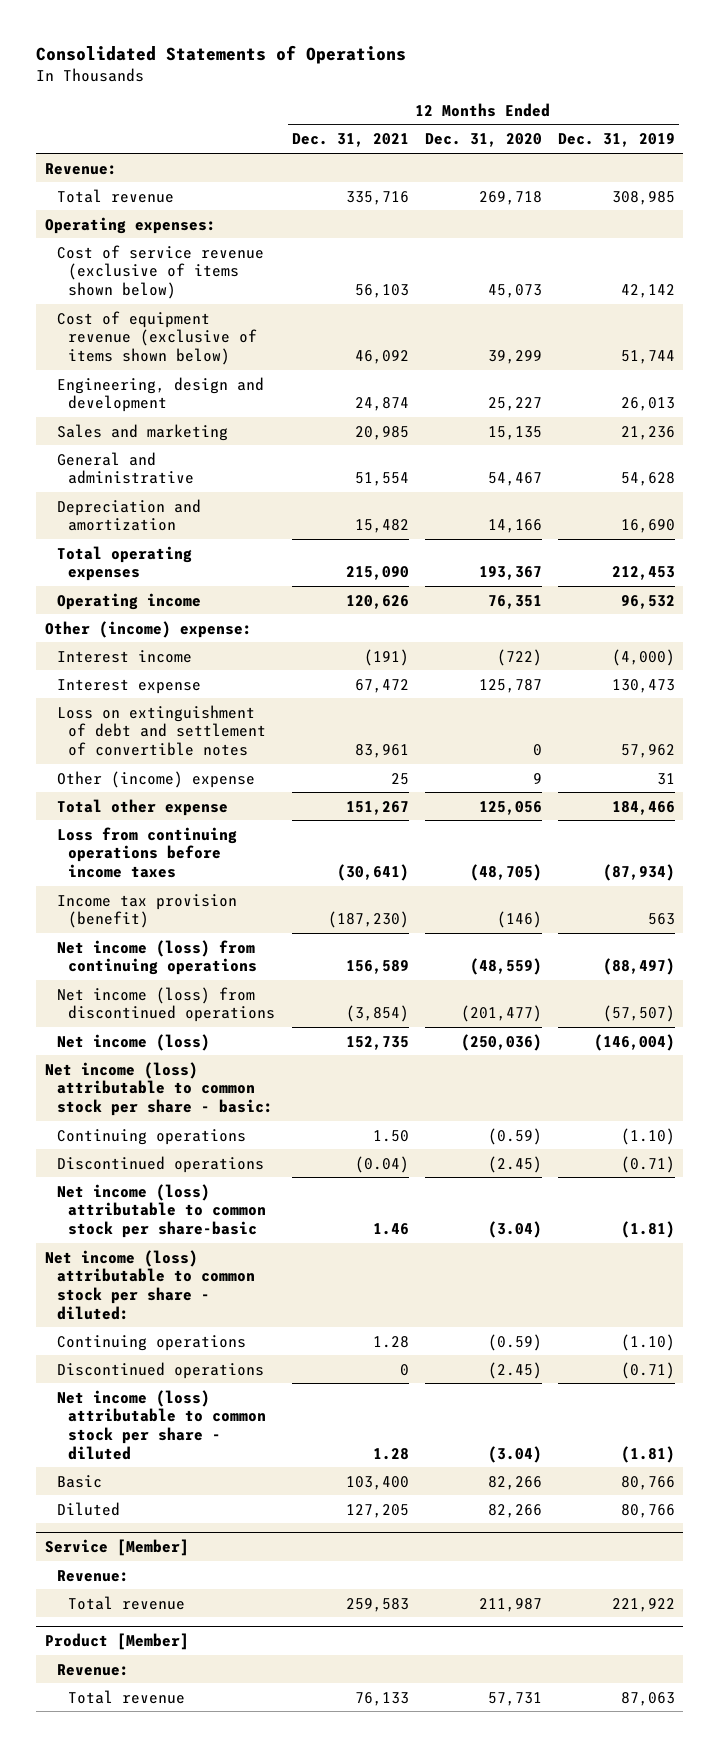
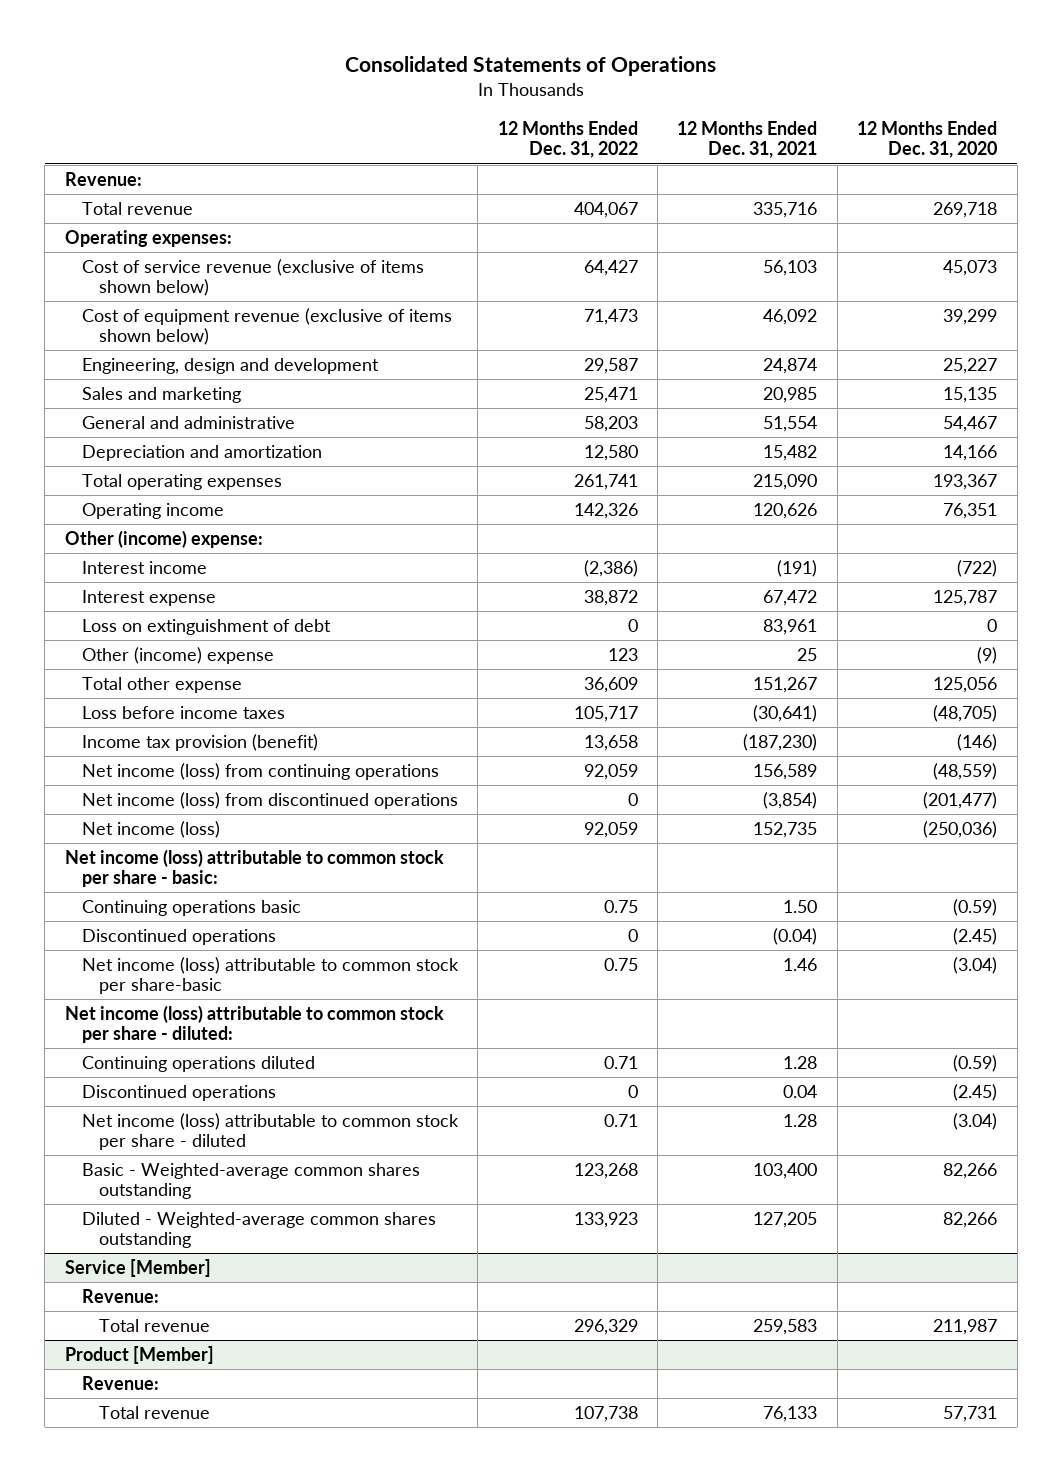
[558,133,676,148] Dec. 31, 2019 -> none
none -> [497,121,638,159] 12 Months Ended Dec. 31, 2022
[56,704,267,756] Loss on extinguishment of debt and settlement of convertible notes -> [81,618,331,635] Loss on extinguishment of debt
[532,772,542,784] 9 -> [977,646,998,664] (9)
[56,826,237,878] Loss from continuing operations before income taxes -> [81,705,285,719] Loss before income taxes
[56,1128,246,1145] Continuing operations -> [81,899,301,916] Continuing operations basic
[56,1334,246,1351] Continuing operations -> [81,1055,315,1072] Continuing operations diluted
[399,1363,409,1376] 0 -> [783,1084,818,1098] 0.04
[56,1474,102,1488] Basic -> [81,1162,420,1200] Basic - Weighted-average common shares outstanding
[56,1501,120,1516] Diluted -> [81,1211,436,1249] Diluted - Weighted-average common shares outstanding

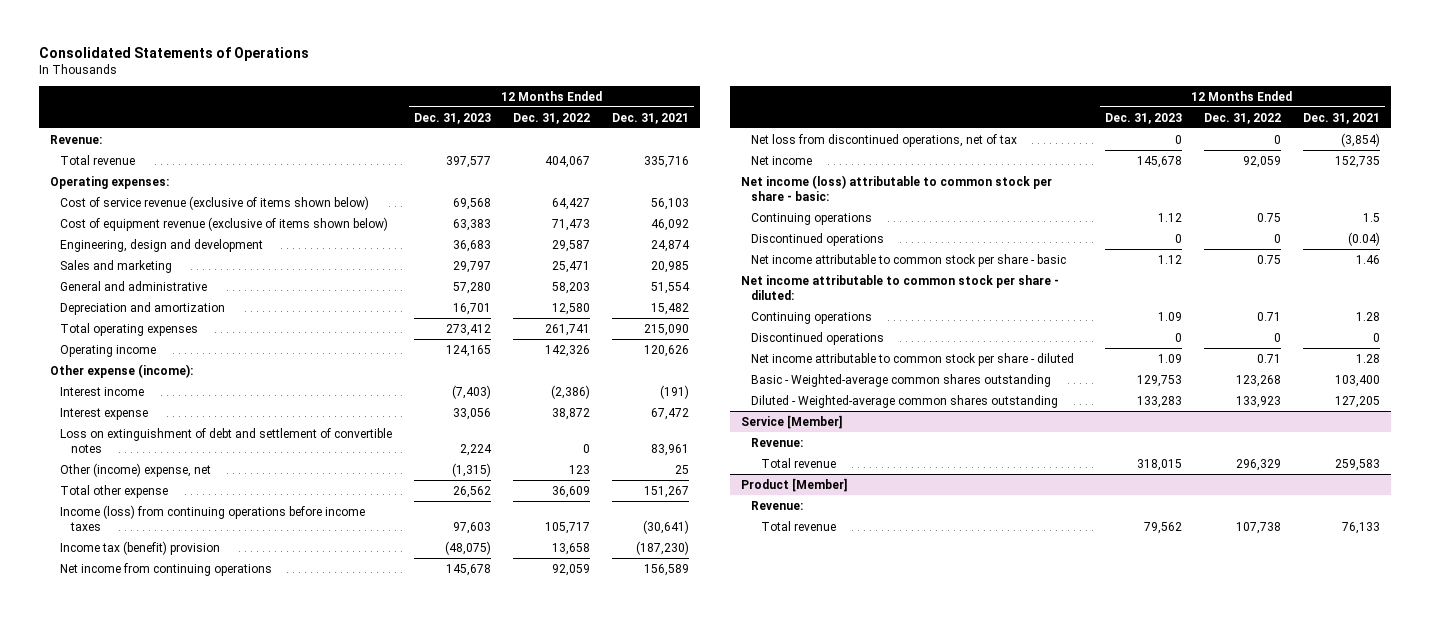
[857,121,998,159] 12 Months Ended Dec. 31, 2020 -> none
none -> [414,112,492,124] Dec. 31, 2023
[64,529,263,548] Other (income) expense: -> [50,363,194,378] Other expense (income):
[81,618,331,635] Loss on extinguishment of debt -> [60,427,393,453] Loss on extinguishment of debt and settlement of convertible notes
[81,646,274,664] Other (income) expense -> [60,462,212,477] Other (income) expense, net
[81,705,285,719] Loss before income taxes -> [60,504,366,531] Income (loss) from continuing operations before income taxes
[81,733,318,751] Income tax provision (benefit) -> [60,540,221,555] Income tax (benefit) provision
[81,762,439,780] Net income (loss) from continuing operations -> [60,562,273,576] Net income from continuing operations
[81,791,458,809] Net income (loss) from discontinued operations -> [751,133,1018,147] Net loss from discontinued operations, net of tax
[81,820,220,838] Net income (loss) -> [751,155,813,165] Net income
[81,899,301,916] Continuing operations basic -> [751,212,873,225] Continuing operations
[783,899,818,913] 1.50 -> [1362,212,1380,222] 1.5
[81,956,459,995] Net income (loss) attributable to common stock per share-basic -> [751,253,1067,267] Net income attributable to common stock per share - basic
[64,1004,444,1044] Net income (loss) attributable to common stock per share - diluted: -> [740,274,1059,300] Net income attributable to common stock per share - diluted:
[81,1055,315,1072] Continuing operations diluted -> [751,311,873,324] Continuing operations
[783,1084,818,1098] 0.04 -> [1372,332,1380,342] 0
[81,1112,459,1151] Net income (loss) attributable to common stock per share - diluted -> [751,352,1075,366] Net income attributable to common stock per share - diluted

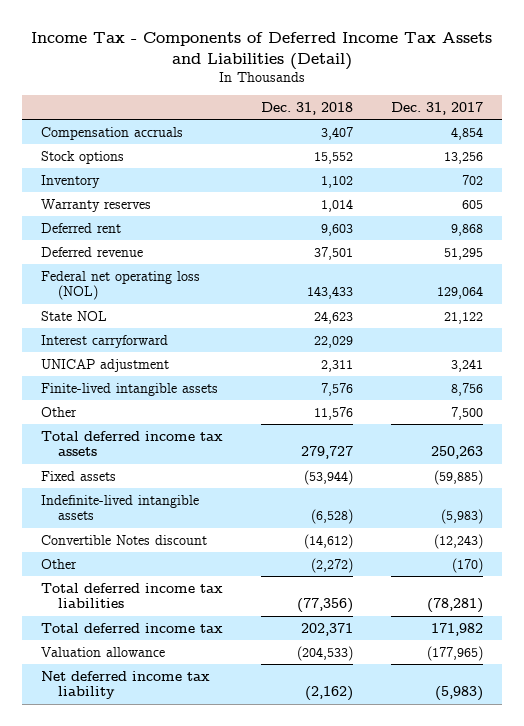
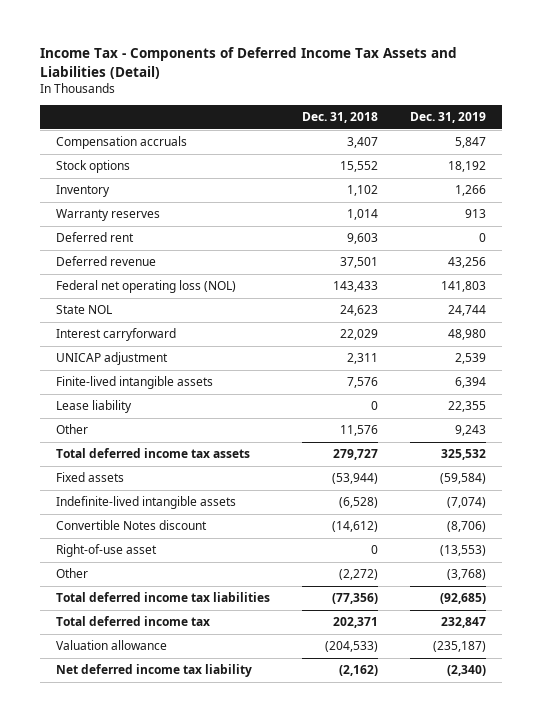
[390,101,483,115] Dec. 31, 2017 -> none
none -> [409,111,486,123] Dec. 31, 2019
none -> [55,400,132,414] Lease liability
none -> [55,544,157,558] Right-of-use asset

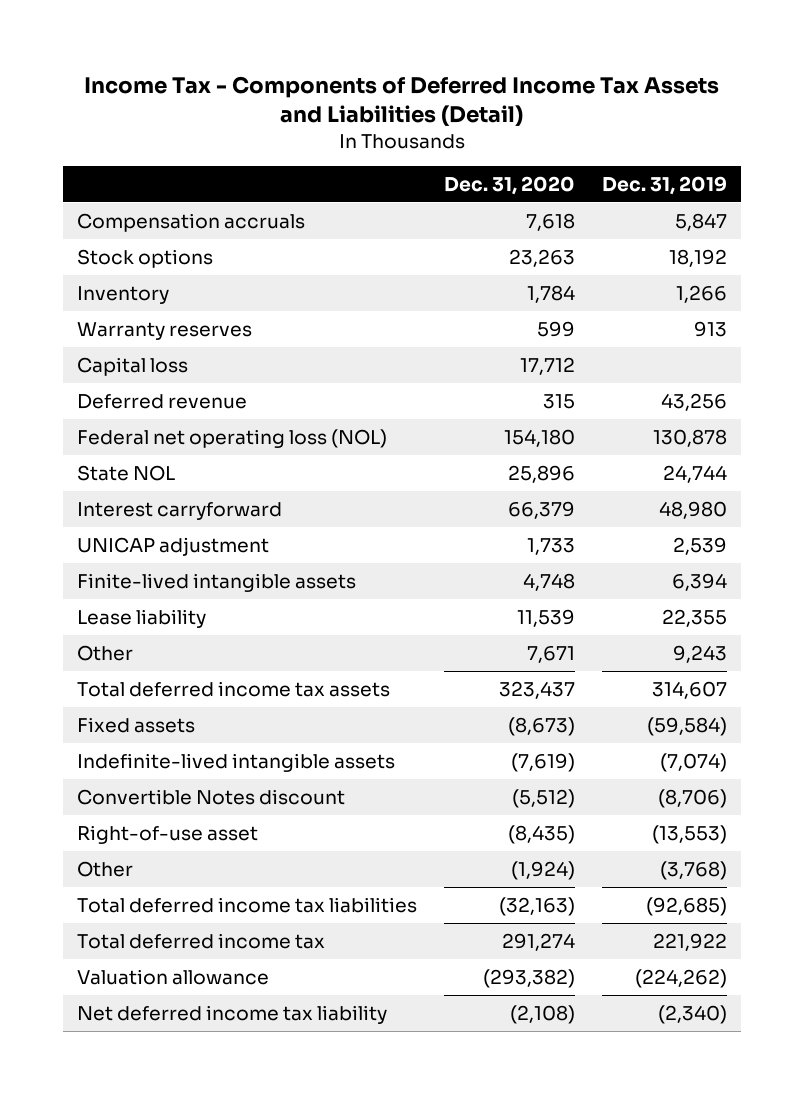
[301,111,378,123] Dec. 31, 2018 -> none
none -> [444,176,576,196] Dec. 31, 2020
[55,232,134,243] Deferred rent -> none
none -> [76,356,188,376] Capital loss
[440,281,486,293] 141,803 -> [653,428,728,447] 130,878
[440,449,486,461] 325,532 -> [652,680,728,699] 314,607
[440,617,486,629] 232,847 -> [653,932,728,951] 221,922
[432,641,486,653] (235,187) -> [635,968,728,988] (224,262)

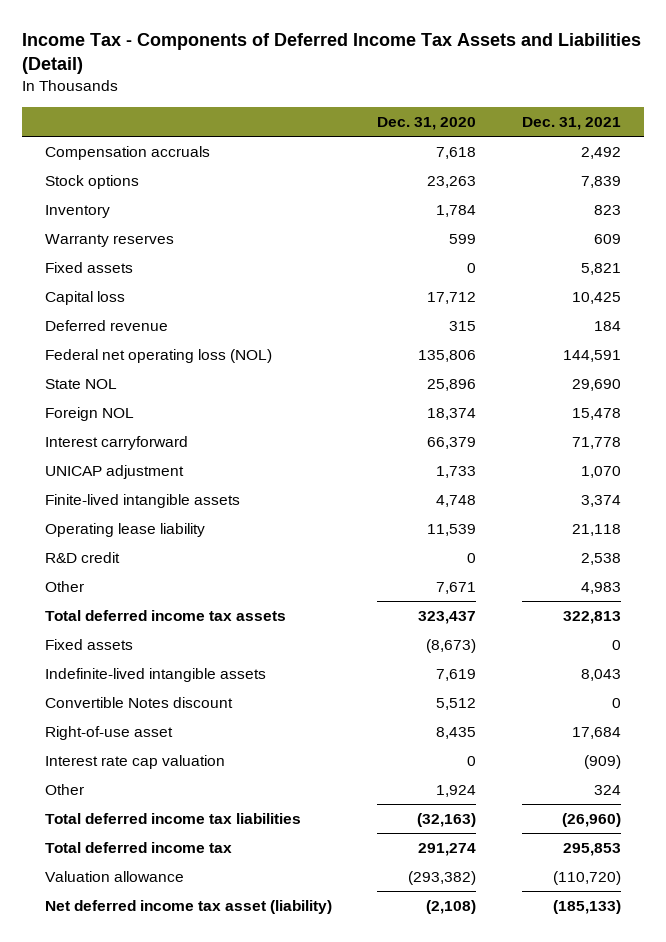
[602,176,728,196] Dec. 31, 2019 -> none
none -> [522,116,622,130] Dec. 31, 2021
none -> [44,261,133,273] Fixed assets
[504,428,576,447] 154,180 -> [418,349,477,362] 135,806
none -> [44,406,134,421] Foreign NOL
[76,608,206,628] Lease liability -> [44,522,205,537] Operating lease liability
none -> [44,551,120,563] R&D credit
[511,752,576,772] (7,619) -> [436,668,477,681] 7,619
[512,788,576,808] (5,512) -> [436,697,477,710] 5,512
[508,824,576,844] (8,435) -> [436,726,477,739] 8,435
none -> [44,754,225,769] Interest rate cap valuation
[511,860,576,880] (1,924) -> [436,784,477,797] 1,924
[76,1004,387,1024] Net deferred income tax liability -> [44,899,332,914] Net deferred income tax asset (liability)

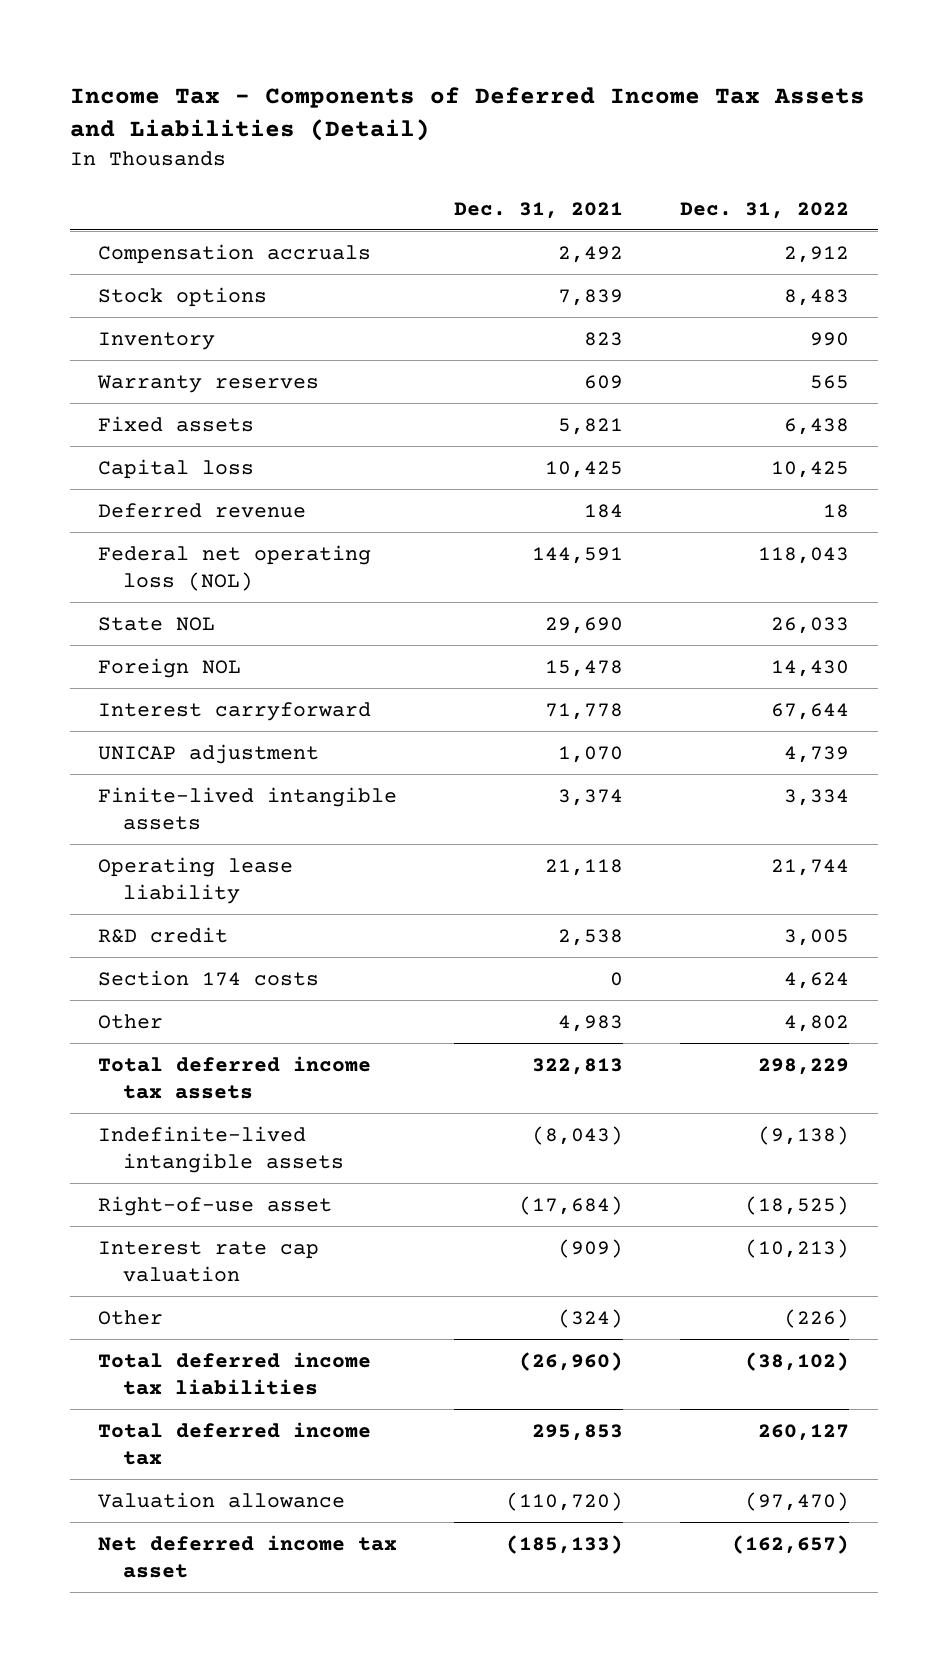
[377,116,477,130] Dec. 31, 2020 -> none
none -> [680,201,850,219] Dec. 31, 2022
none -> [98,969,320,986] Section 174 costs
[44,638,133,650] Fixed assets -> none
[44,696,233,708] Convertible Notes discount -> none
[581,668,622,681] 8,043 -> [532,1125,624,1145] (8,043)
[572,726,622,739] 17,684 -> [519,1195,624,1215] (17,684)
[594,784,622,795] 324 -> [558,1308,624,1328] (324)
[44,899,332,914] Net deferred income tax asset (liability) -> [98,1534,398,1578] Net deferred income tax asset

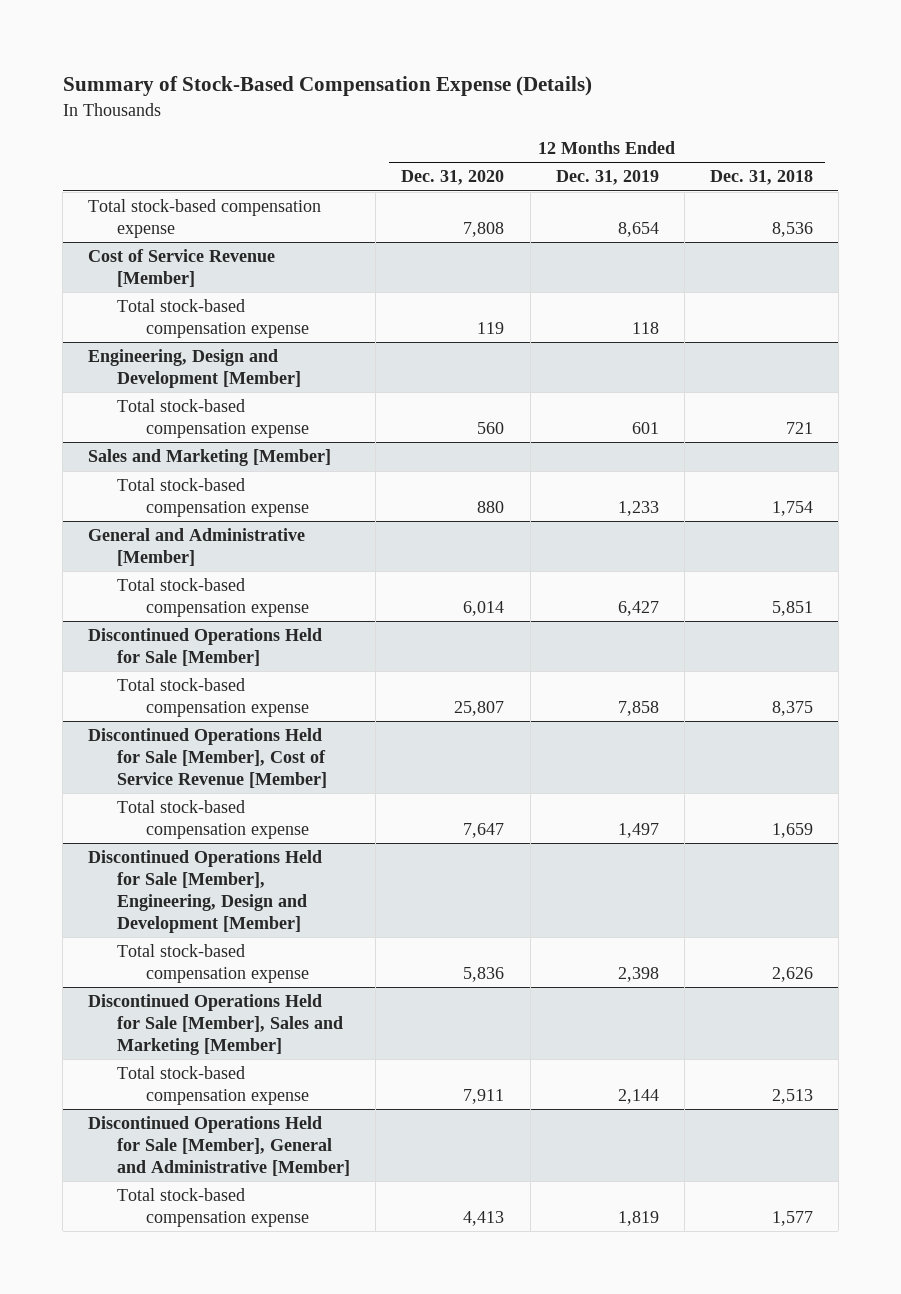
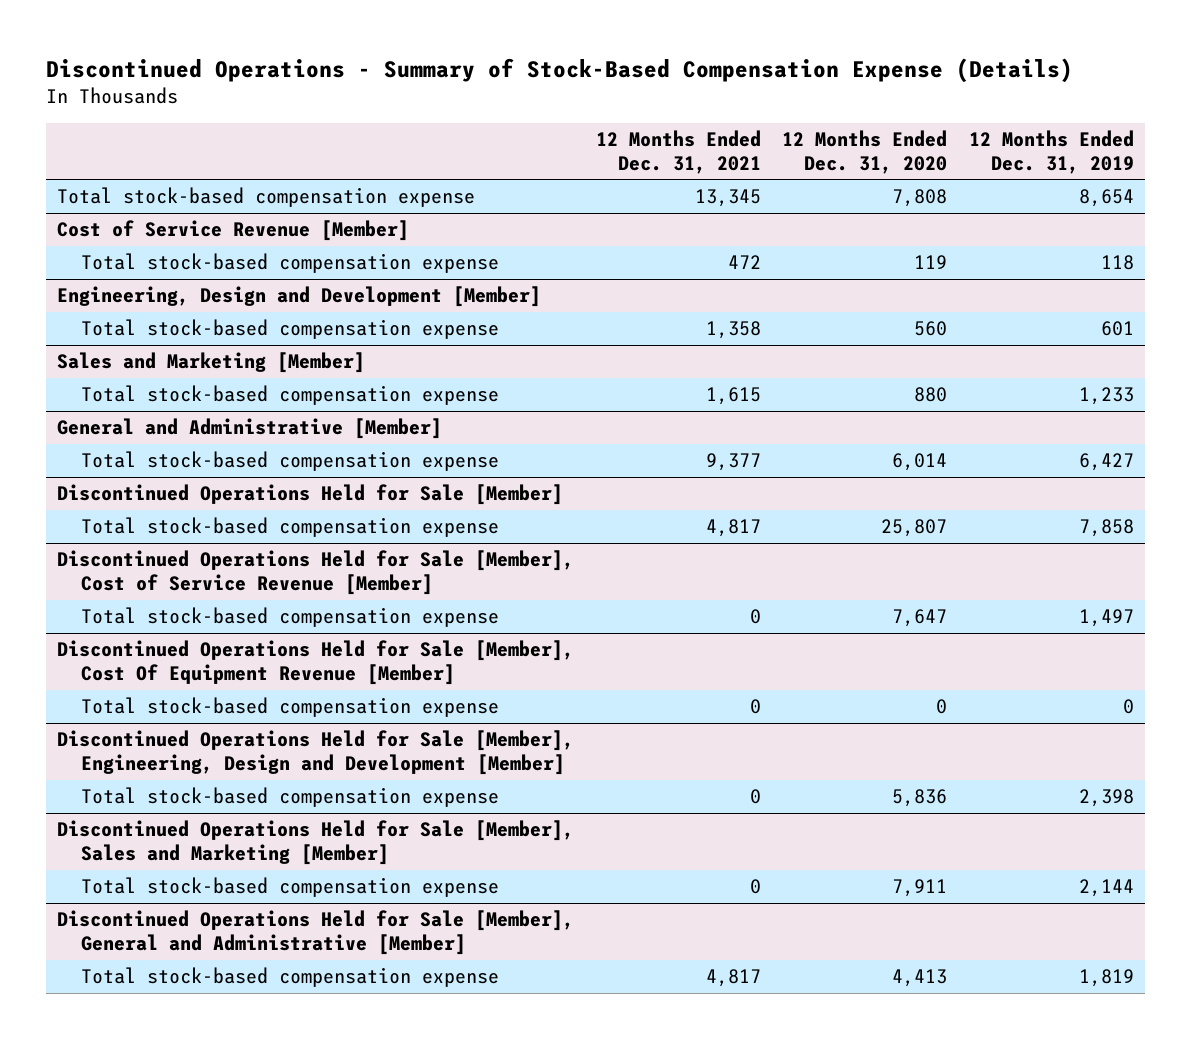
[62,76,592,97] Summary of Stock-Based Compensation Expense (Details) -> [46,57,1074,83] Discontinued Operations - Summary of Stock-Based Compensation Expense (Details)
[709,170,813,186] Dec. 31, 2018 -> none
none -> [595,129,761,174] 12 Months Ended Dec. 31, 2021
none -> [56,640,574,686] Discontinued Operations Held for Sale [Member], Cost Of Equipment Revenue [Member]
none -> [80,697,499,718] Total stock-based compensation expense

